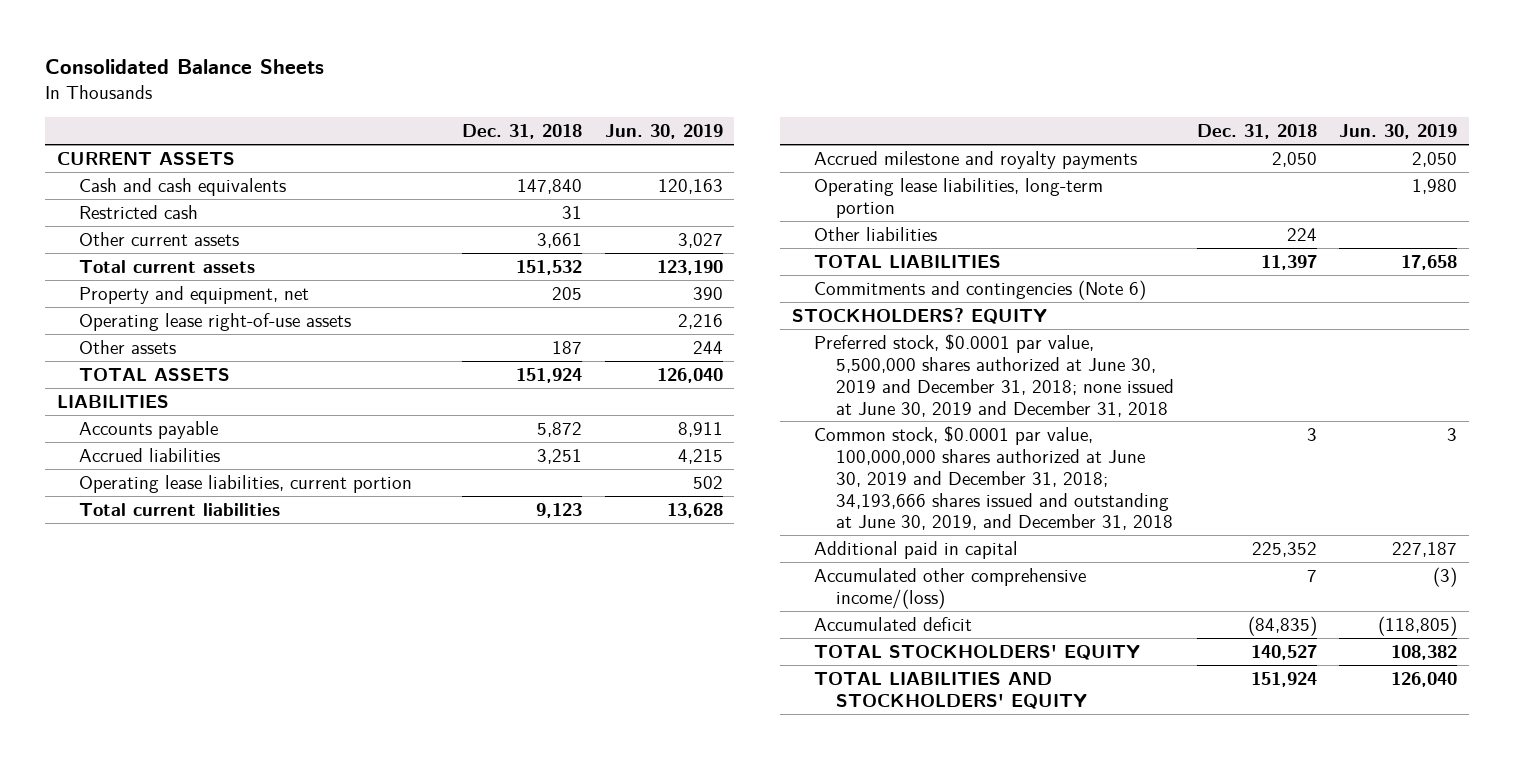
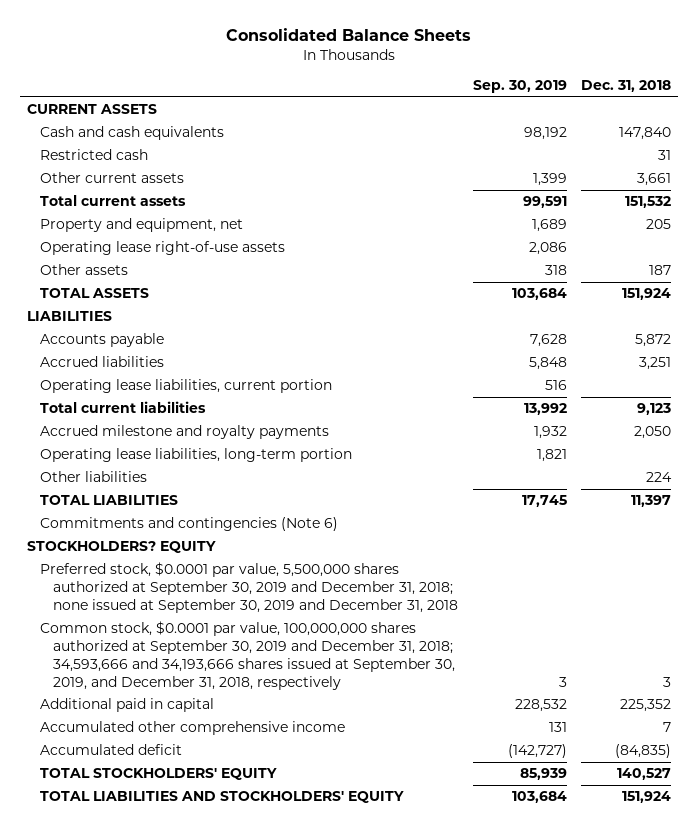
[604,124,723,140] Jun. 30, 2019 -> none
none -> [472,79,567,93] Sep. 30, 2019
[813,333,1174,417] Preferred stock, $0.0001 par value, 5,500,000 shares authorized at June 30, 2019 and December 31, 2018; none issued at June 30, 2019 and December 31, 2018 -> [40,562,459,613] Preferred stock, $0.0001 par value, 5,500,000 shares authorized at September 30, 2019 and December 31, 2018; none issued at September 30, 2019 and December 31, 2018
[813,425,1173,531] Common stock, $0.0001 par value, 100,000,000 shares authorized at June 30, 2019 and December 31, 2018; 34,193,666 shares issued and outstanding at June 30, 2019, and December 31, 2018 -> [40,621,456,690] Common stock, $0.0001 par value, 100,000,000 shares authorized at September 30, 2019 and December 31, 2018; 34,593,666 and 34,193,666 shares issued at September 30, 2019, and December 31, 2018, respectively
[813,567,1086,609] Accumulated other comprehensive income/(loss) -> [40,721,346,736] Accumulated other comprehensive income

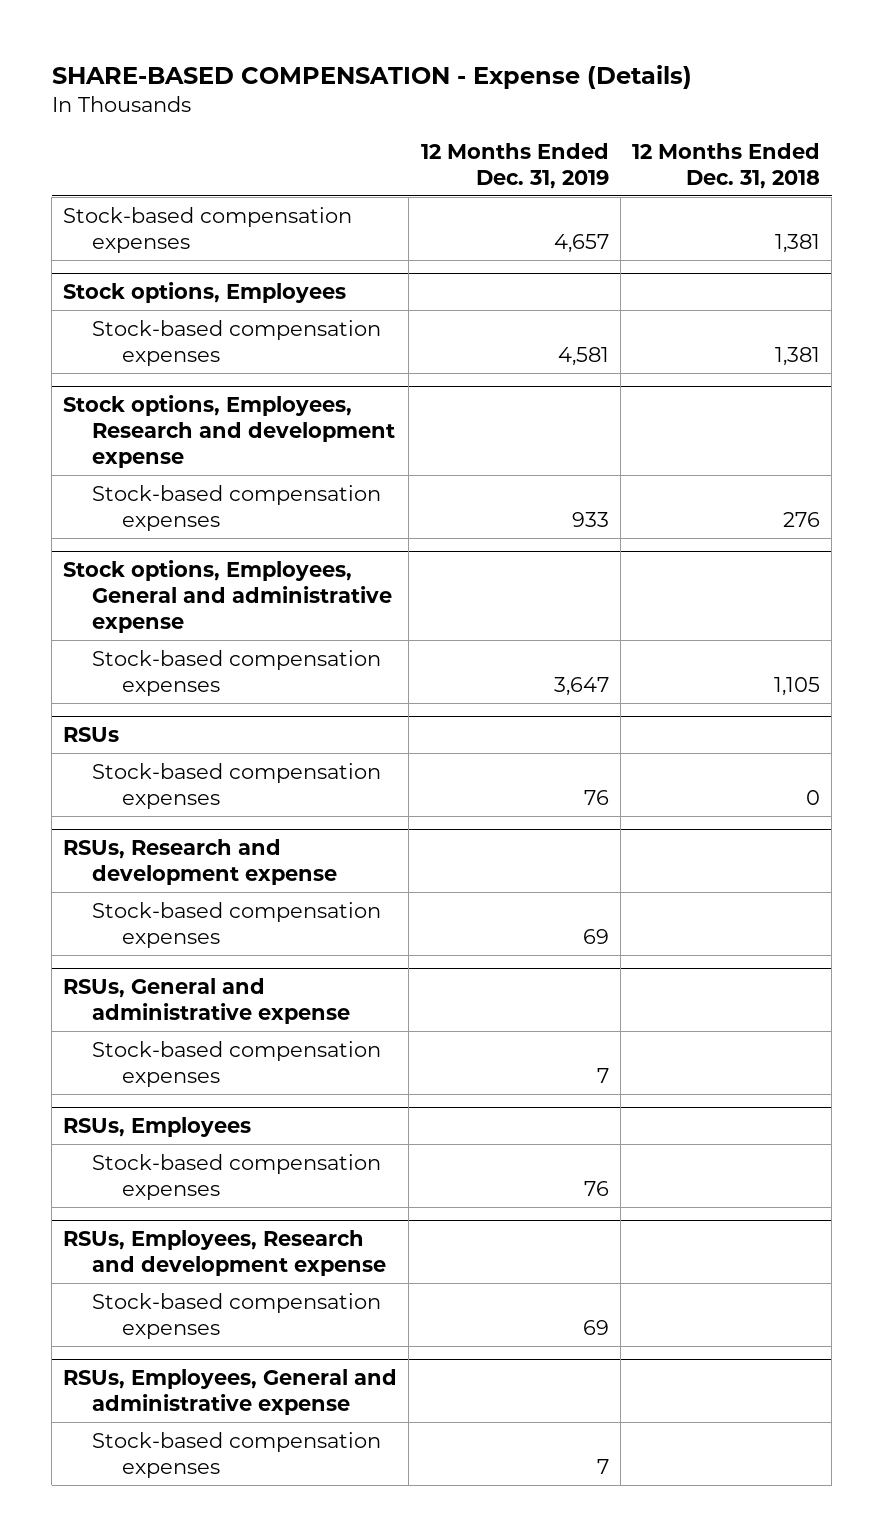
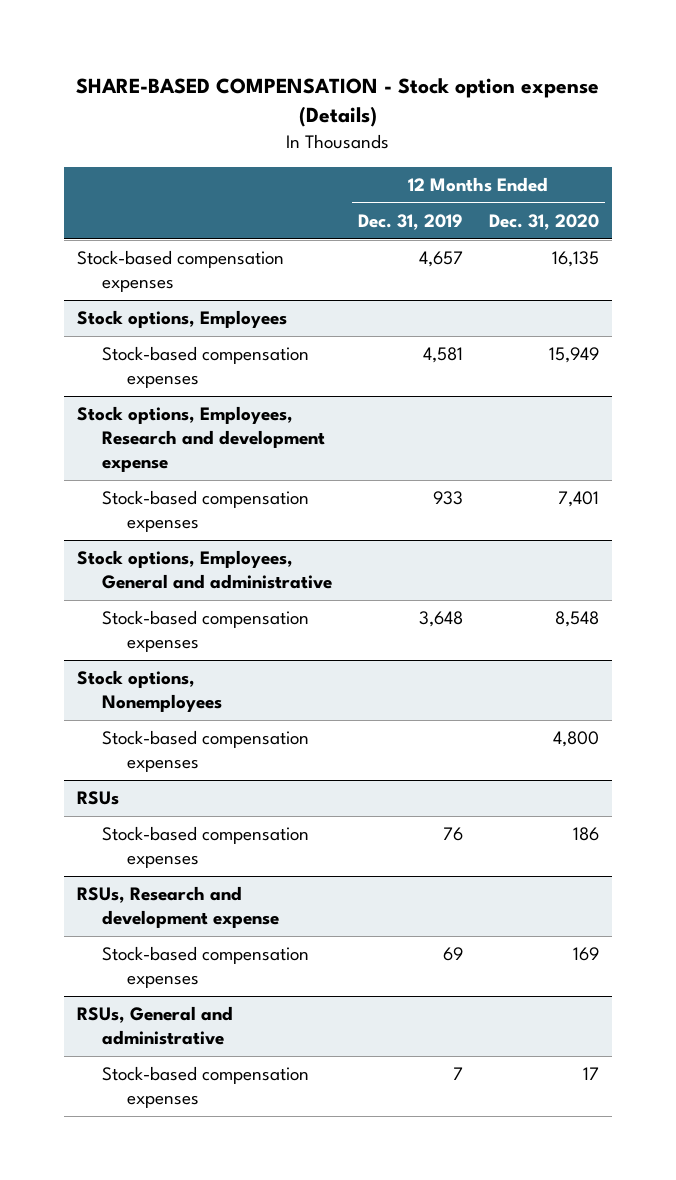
[51,65,692,90] SHARE-BASED COMPENSATION - Expense (Details) -> [75,78,599,128] SHARE-BASED COMPENSATION - Stock option expense (Details)
[632,142,821,189] 12 Months Ended Dec. 31, 2018 -> none
none -> [488,213,599,230] Dec. 31, 2020
[63,559,393,633] Stock options, Employees, General and administrative expense -> [76,550,333,590] Stock options, Employees, General and administrative
[553,676,609,696] 3,647 -> [418,611,463,628] 3,648
none -> [76,670,223,713] Stock options, Nonemployees
none -> [102,730,310,773] Stock-based compensation expenses
[92,1040,382,1087] Stock-based compensation expenses -> none
[63,1116,252,1137] RSUs, Employees -> none
[92,1153,382,1200] Stock-based compensation expenses -> none
[63,1229,387,1276] RSUs, Employees, Research and development expense -> none
[92,1292,382,1339] Stock-based compensation expenses -> none
[63,1368,398,1415] RSUs, Employees, General and administrative expense -> none
[63,977,351,1024] RSUs, General and administrative expense -> [76,1006,233,1046] RSUs, General and administrative

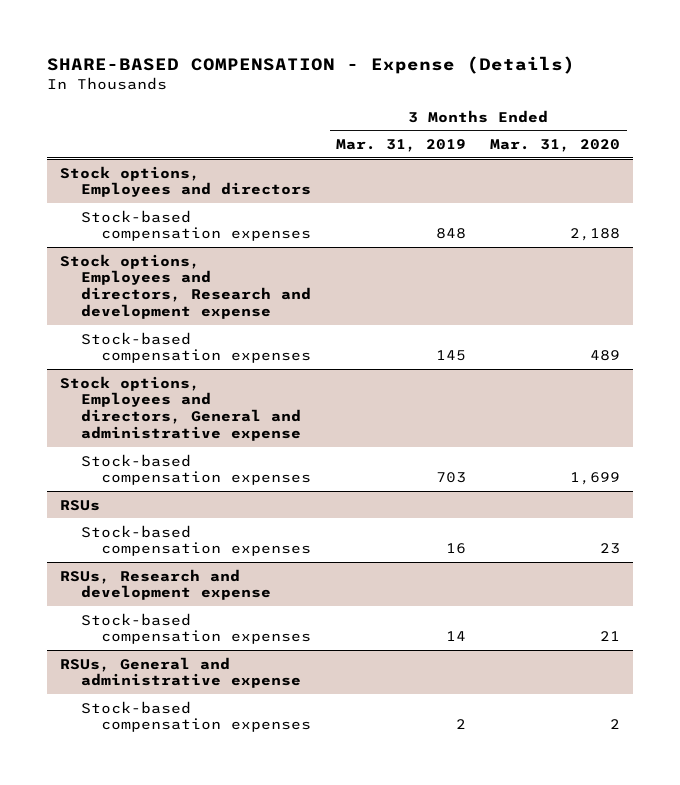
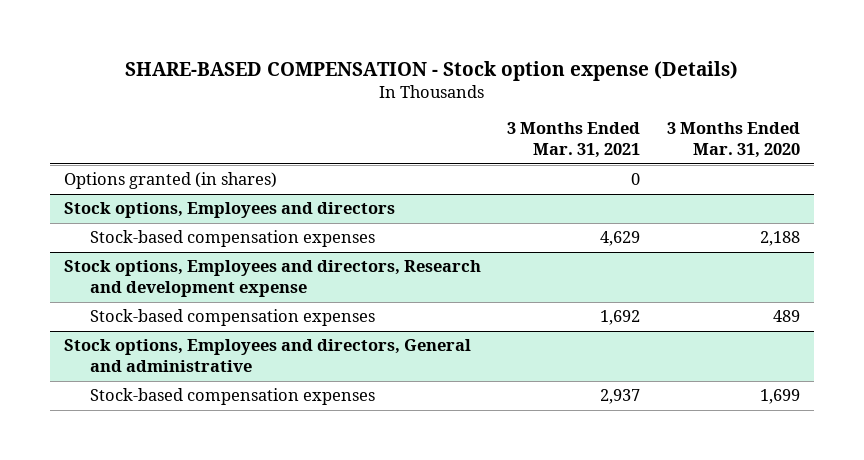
[47,55,576,74] SHARE-BASED COMPENSATION - Expense (Details) -> [124,60,738,81] SHARE-BASED COMPENSATION - Stock option expense (Details)
[335,139,466,153] Mar. 31, 2019 -> none
none -> [507,122,641,159] 3 Months Ended Mar. 31, 2021
none -> [63,172,277,190] Options granted (in shares)
[59,375,301,441] Stock options, Employees and directors, General and administrative expense -> [63,339,471,373] Stock options, Employees and directors, General and administrative
[59,499,100,511] RSUs -> none
[80,524,312,557] Stock-based compensation expenses -> none
[59,568,271,601] RSUs, Research and development expense -> none
[80,612,312,645] Stock-based compensation expenses -> none
[59,656,301,689] RSUs, General and administrative expense -> none
[80,700,312,733] Stock-based compensation expenses -> none

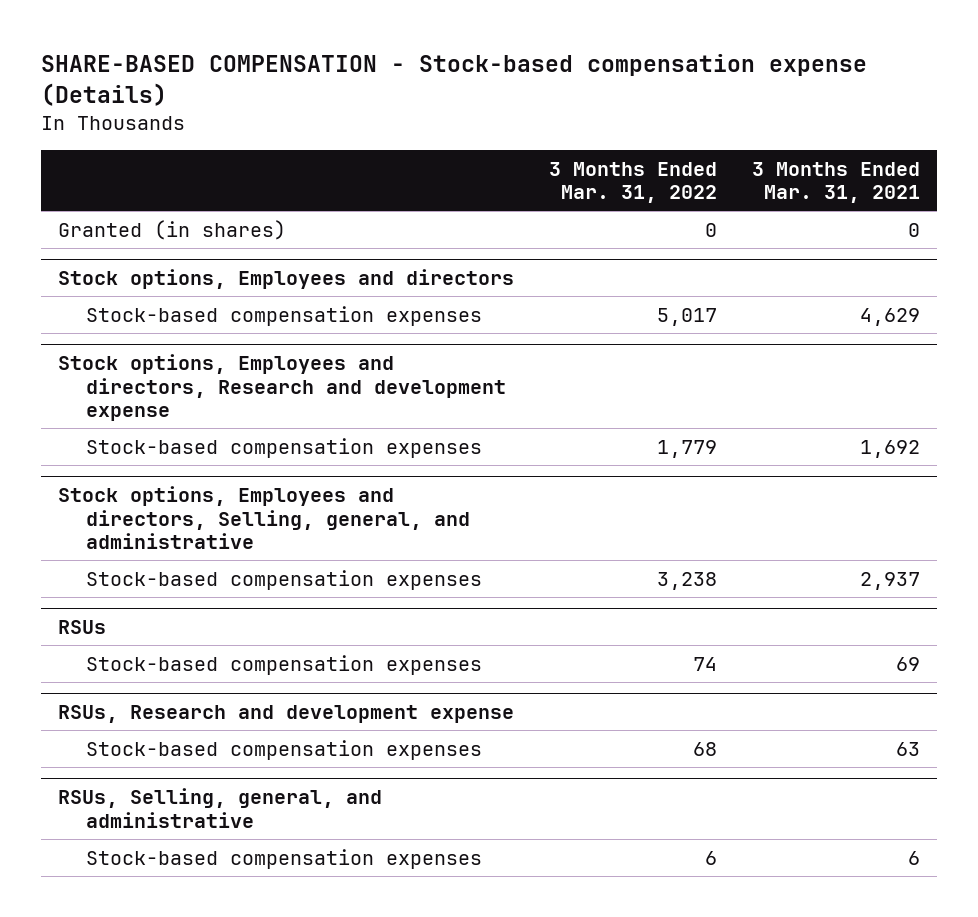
[124,60,738,81] SHARE-BASED COMPENSATION - Stock option expense (Details) -> [40,53,867,106] SHARE-BASED COMPENSATION - Stock-based compensation expense (Details)
[667,122,801,159] 3 Months Ended Mar. 31, 2020 -> none
none -> [548,161,717,204] 3 Months Ended Mar. 31, 2022
[63,172,277,190] Options granted (in shares) -> [58,219,287,240] Granted (in shares)
[63,339,471,373] Stock options, Employees and directors, General and administrative -> [58,486,470,550] Stock options, Employees and directors, Selling, general, and administrative
none -> [58,620,107,635] RSUs
none -> [85,654,482,675] Stock-based compensation expenses
none -> [58,705,515,724] RSUs, Research and development expense
none -> [85,739,482,760] Stock-based compensation expenses
none -> [58,788,383,828] RSUs, Selling, general, and administrative
none -> [85,848,482,869] Stock-based compensation expenses

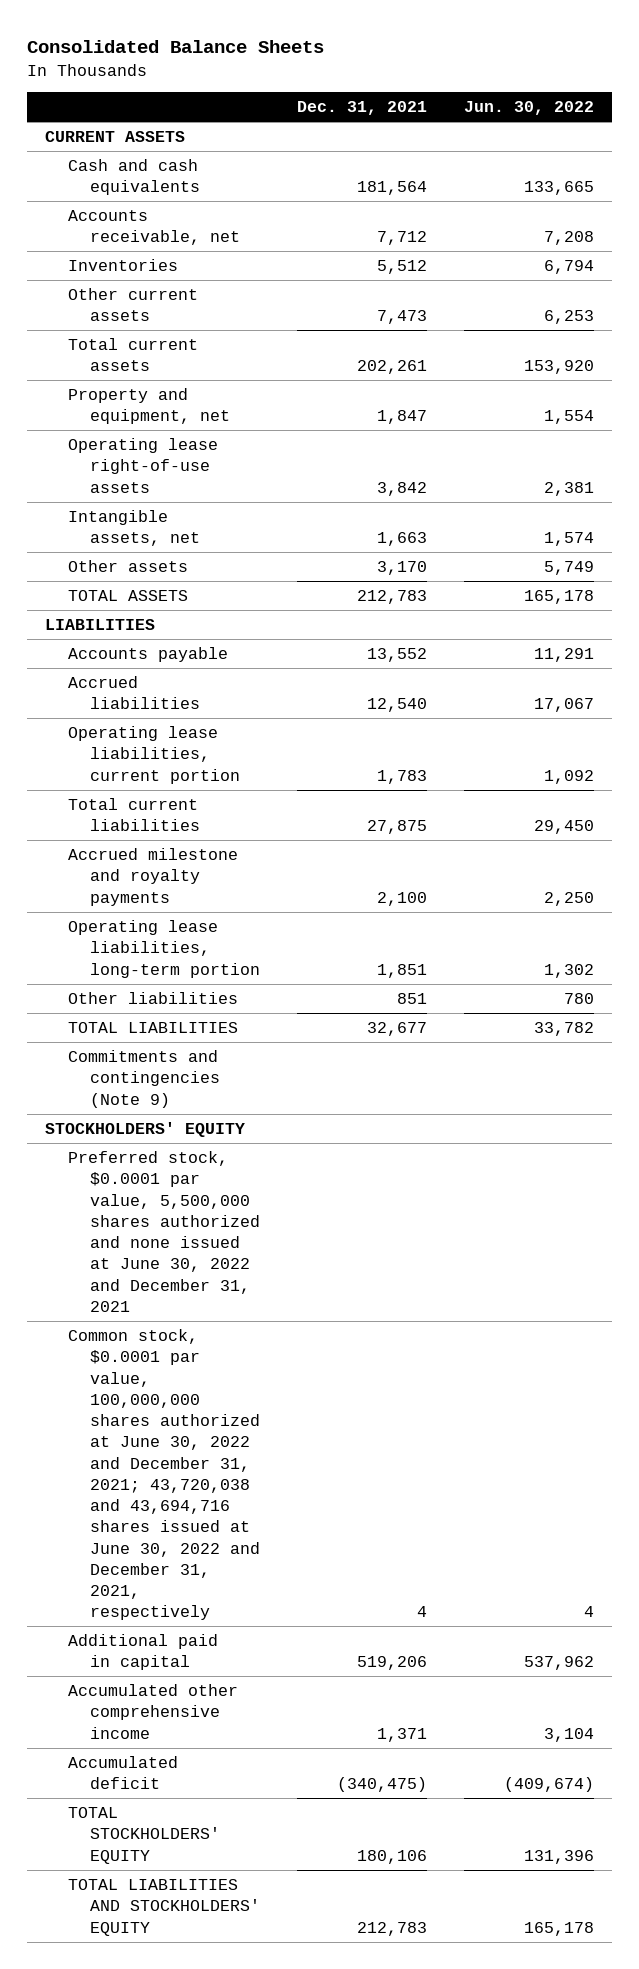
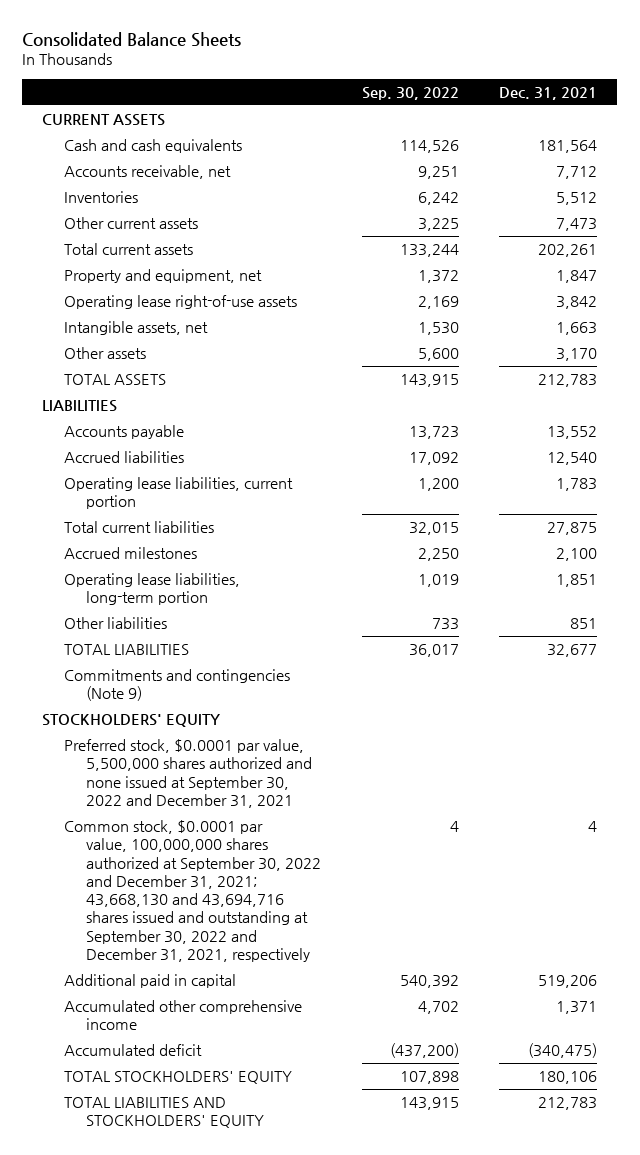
[463,101,594,116] Jun. 30, 2022 -> none
none -> [361,86,459,100] Sep. 30, 2022
[67,848,238,906] Accrued milestone and royalty payments -> none
none -> [64,546,198,559] Accrued milestones
[67,1151,261,1312] Preferred stock, $0.0001 par value, 5,500,000 shares authorized and none issued at June 30, 2022 and December 31, 2021 -> [64,738,313,808] Preferred stock, $0.0001 par value, 5,500,000 shares authorized and none issued at September 30, 2022 and December 31, 2021
[67,1329,261,1621] Common stock, $0.0001 par value, 100,000,000 shares authorized at June 30, 2022 and December 31, 2021; 43,720,038 and 43,694,716 shares issued at June 30, 2022 and December 31, 2021, respectively -> [64,819,322,962] Common stock, $0.0001 par value, 100,000,000 shares authorized at September 30, 2022 and December 31, 2021; 43,668,130 and 43,694,716 shares issued and outstanding at September 30, 2022 and December 31, 2021, respectively

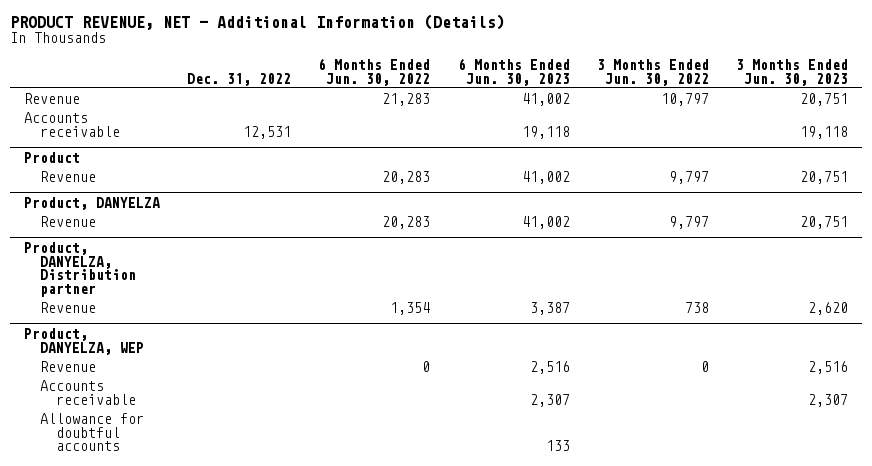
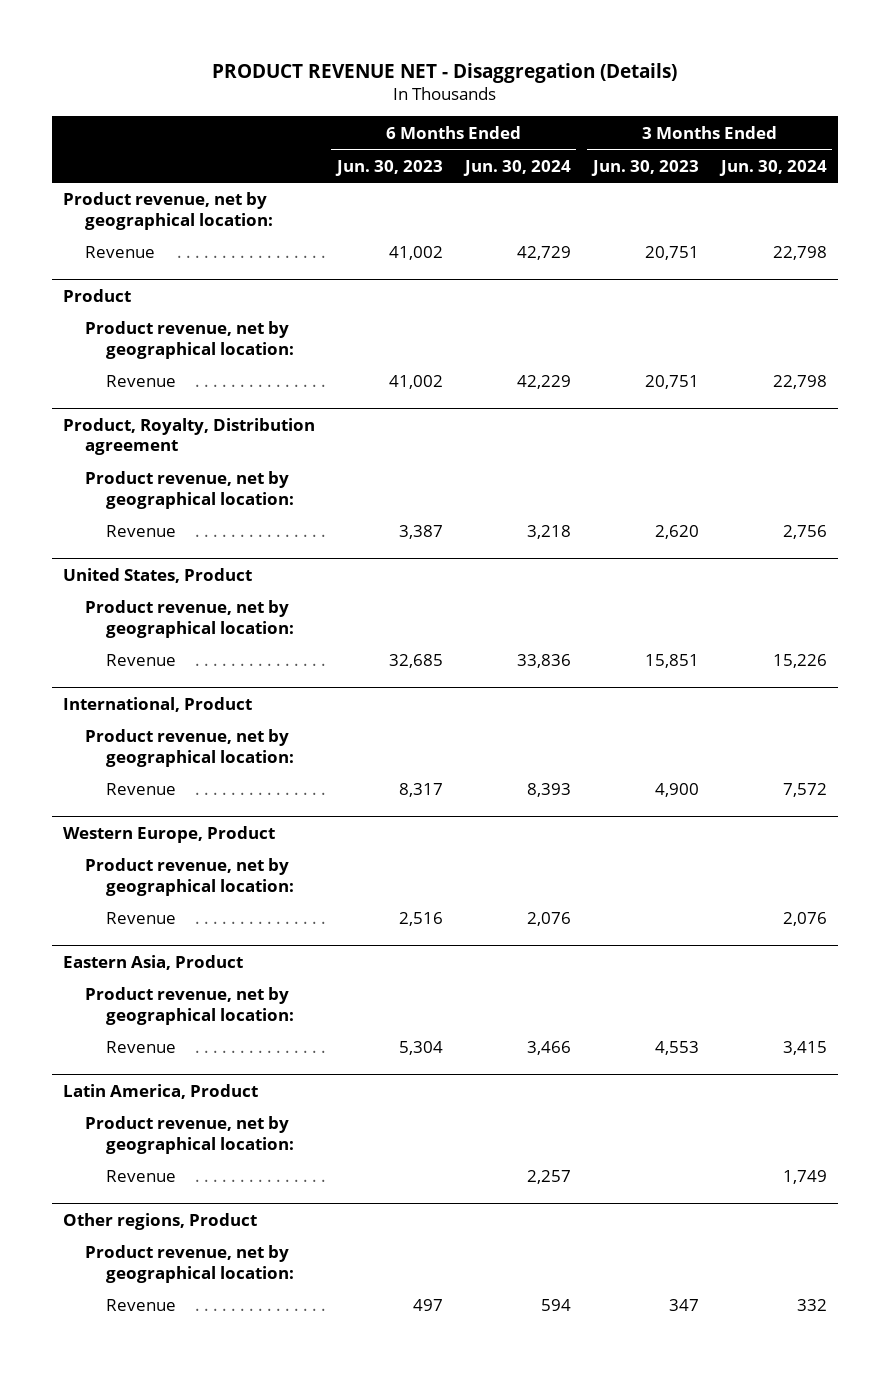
[10,13,506,30] PRODUCT REVENUE, NET - Additional Information (Details) -> [211,62,677,83] PRODUCT REVENUE NET - Disaggregation (Details)
[187,72,292,86] Dec. 31, 2022 -> none
[318,57,431,86] 6 Months Ended Jun. 30, 2022 -> none
[597,58,710,86] 3 Months Ended Jun. 30, 2022 -> none
none -> [462,159,571,176] Jun. 30, 2024
none -> [718,159,827,176] Jun. 30, 2024
none -> [63,192,273,230] Product revenue, net by geographical location:
[23,111,121,137] Accounts receivable -> none
[40,170,97,182] Revenue -> none
[23,196,160,210] Product, DANYELZA -> none
none -> [84,321,295,359] Product revenue, net by geographical location:
[23,241,137,298] Product, DANYELZA, Distribution partner -> none
none -> [63,417,316,455] Product, Royalty, Distribution agreement
none -> [84,471,295,509] Product revenue, net by geographical location:
[23,327,145,355] Product, DANYELZA, WEP -> none
[40,379,137,405] Accounts receivable -> none
[40,412,145,452] Allowance for doubtful accounts -> none
none -> [63,567,253,583] United States, Product
none -> [84,600,295,638] Product revenue, net by geographical location:
[529,360,570,374] 2,516 -> [388,654,443,669] 32,685
[808,360,849,374] 2,516 -> [644,654,699,669] 15,851
none -> [63,696,253,712] International, Product
none -> [84,729,295,767] Product revenue, net by geographical location:
none -> [106,783,177,796] Revenue
none -> [63,825,276,843] Western Europe, Product
none -> [84,858,295,896] Product revenue, net by geographical location:
none -> [106,912,177,925] Revenue
none -> [63,954,244,970] Eastern Asia, Product
none -> [84,987,295,1025] Product revenue, net by geographical location:
none -> [106,1041,177,1054] Revenue
none -> [63,1083,259,1099] Latin America, Product
none -> [84,1116,295,1154] Product revenue, net by geographical location:
none -> [106,1170,177,1183] Revenue
none -> [63,1212,258,1230] Other regions, Product
none -> [84,1245,295,1283] Product revenue, net by geographical location:
none -> [106,1299,177,1312] Revenue

